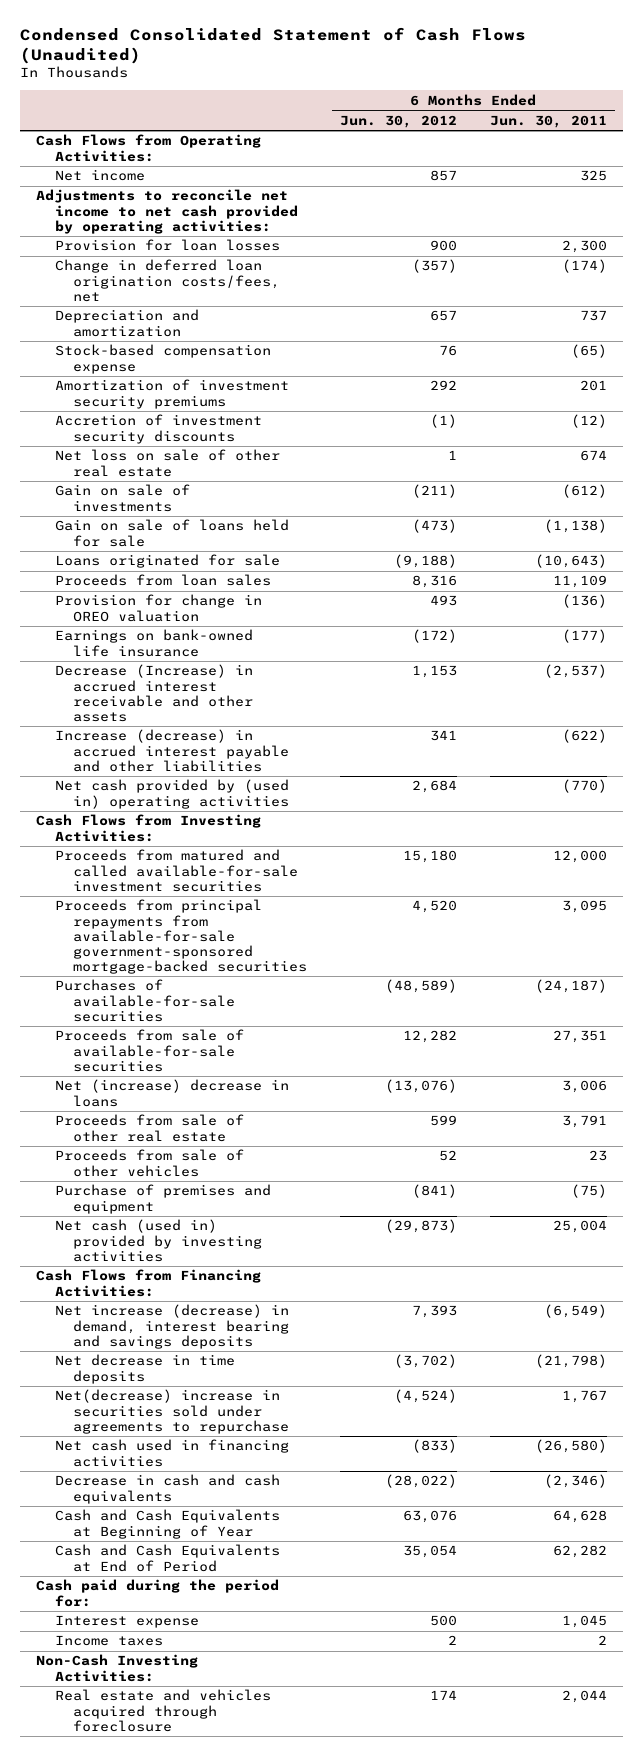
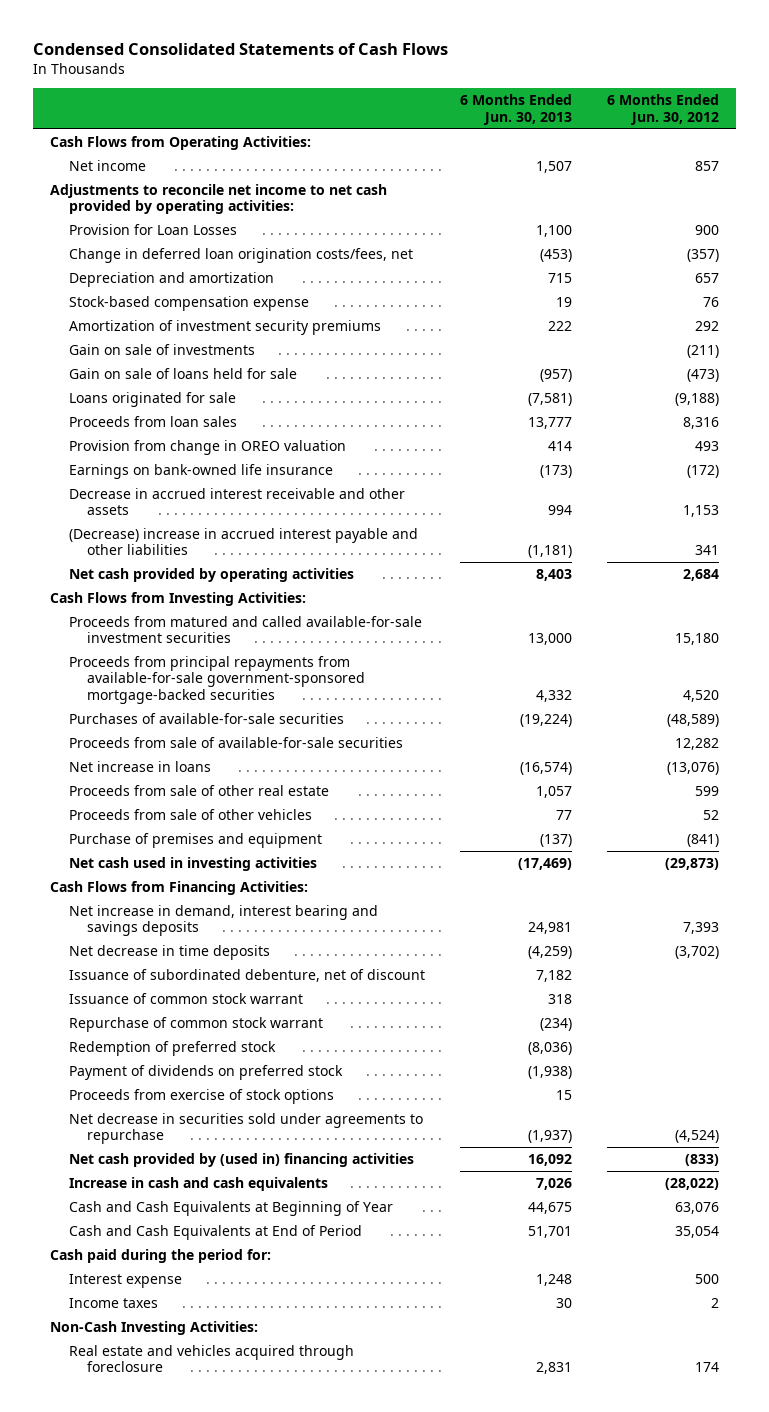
[19,26,526,65] Condensed Consolidated Statement of Cash Flows (Unaudited) -> [32,42,448,55] Condensed Consolidated Statements of Cash Flows
[489,114,607,128] Jun. 30, 2011 -> none
none -> [459,94,572,125] 6 Months Ended Jun. 30, 2013
[54,239,280,252] Provision for loan losses -> [68,224,237,236] Provision for Loan Losses
[54,414,262,444] Accretion of investment security discounts -> none
[54,449,280,477] Net loss on sale of other real estate -> none
[54,594,262,622] Provision for change in OREO valuation -> [68,440,346,456] Provision from change in OREO valuation
[54,664,254,722] Decrease (Increase) in accrued interest receivable and other assets -> [68,488,405,516] Decrease in accrued interest receivable and other assets
[54,729,290,772] Increase (decrease) in accrued interest payable and other liabilities -> [68,528,418,556] (Decrease) increase in accrued interest payable and other liabilities
[54,779,290,809] Net cash provided by (used in) operating activities -> [68,568,354,583] Net cash provided by operating activities
[54,1079,289,1107] Net (increase) decrease in loans -> [68,761,211,773] Net increase in loans
[54,1219,263,1262] Net cash (used in) provided by investing activities -> [68,857,317,872] Net cash used in investing activities
[54,1304,290,1349] Net increase (decrease) in demand, interest bearing and savings deposits -> [68,905,378,937] Net increase in demand, interest bearing and savings deposits
none -> [68,969,425,983] Issuance of subordinated debenture, net of discount
none -> [68,993,303,1005] Issuance of common stock warrant
none -> [68,1017,323,1033] Repurchase of common stock warrant
none -> [68,1041,276,1057] Redemption of preferred stock
none -> [68,1065,343,1081] Payment of dividends on preferred stock
none -> [68,1089,334,1105] Proceeds from exercise of stock options
[54,1389,290,1434] Net(decrease) increase in securities sold under agreements to repurchase -> [68,1113,423,1145] Net decrease in securities sold under agreements to repurchase
[54,1439,289,1467] Net cash used in financing activities -> [68,1153,414,1168] Net cash provided by (used in) financing activities
[54,1474,280,1504] Decrease in cash and cash equivalents -> [68,1177,328,1192] Increase in cash and cash equivalents

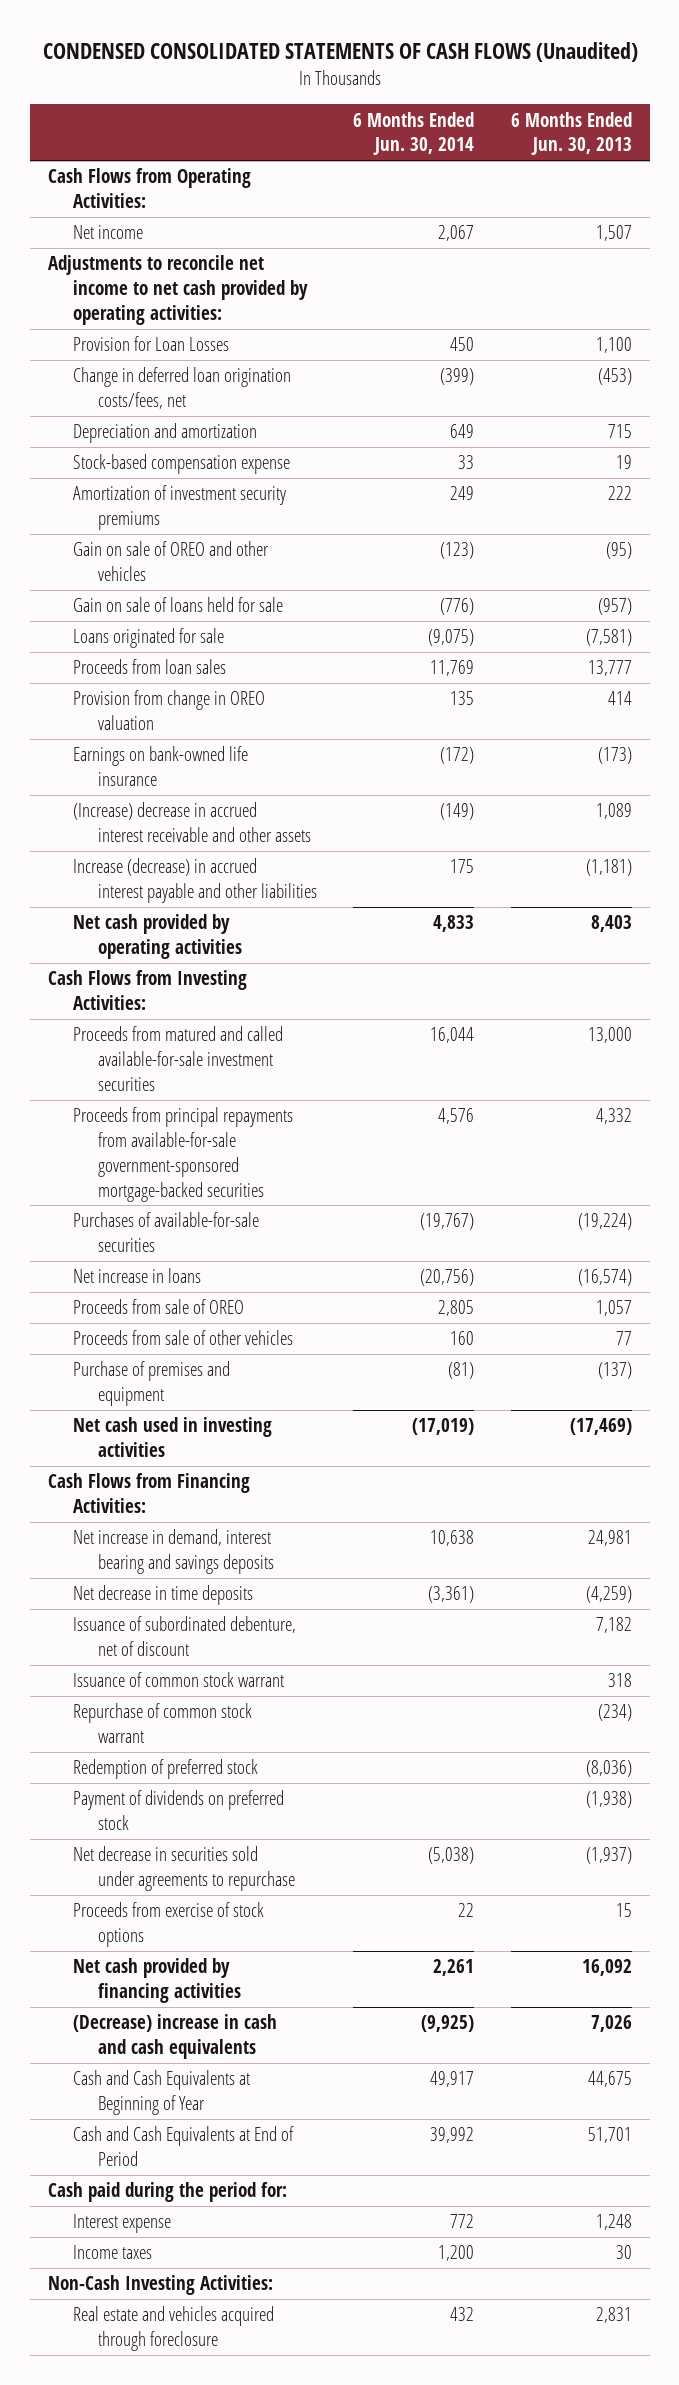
[32,42,448,55] Condensed Consolidated Statements of Cash Flows -> [42,42,638,63] CONDENSED CONSOLIDATED STATEMENTS OF CASH FLOWS (Unaudited)
[606,94,719,125] 6 Months Ended Jun. 30, 2012 -> none
none -> [353,111,475,156] 6 Months Ended Jun. 30, 2014
[68,344,255,356] Gain on sale of investments -> none
none -> [72,541,269,582] Gain on sale of OREO and other vehicles
[68,488,405,516] Decrease in accrued interest receivable and other assets -> [72,802,311,843] (Increase) decrease in accrued interest receivable and other assets
[547,505,572,516] 994 -> [595,803,632,820] 1,089
[68,528,418,556] (Decrease) increase in accrued interest payable and other liabilities -> [72,858,317,904] Increase (decrease) in accrued interest payable and other liabilities
[68,737,403,749] Proceeds from sale of available-for-sale securities -> none
[68,785,329,797] Proceeds from sale of other real estate -> [72,1299,244,1315] Proceeds from sale of OREO
[68,1089,334,1105] Proceeds from exercise of stock options -> [72,1902,264,1948] Proceeds from exercise of stock options
[68,1153,414,1168] Net cash provided by (used in) financing activities -> [72,1958,241,2004] Net cash provided by financing activities
[68,1177,328,1192] Increase in cash and cash equivalents -> [72,2014,277,2060] (Decrease) increase in cash and cash equivalents

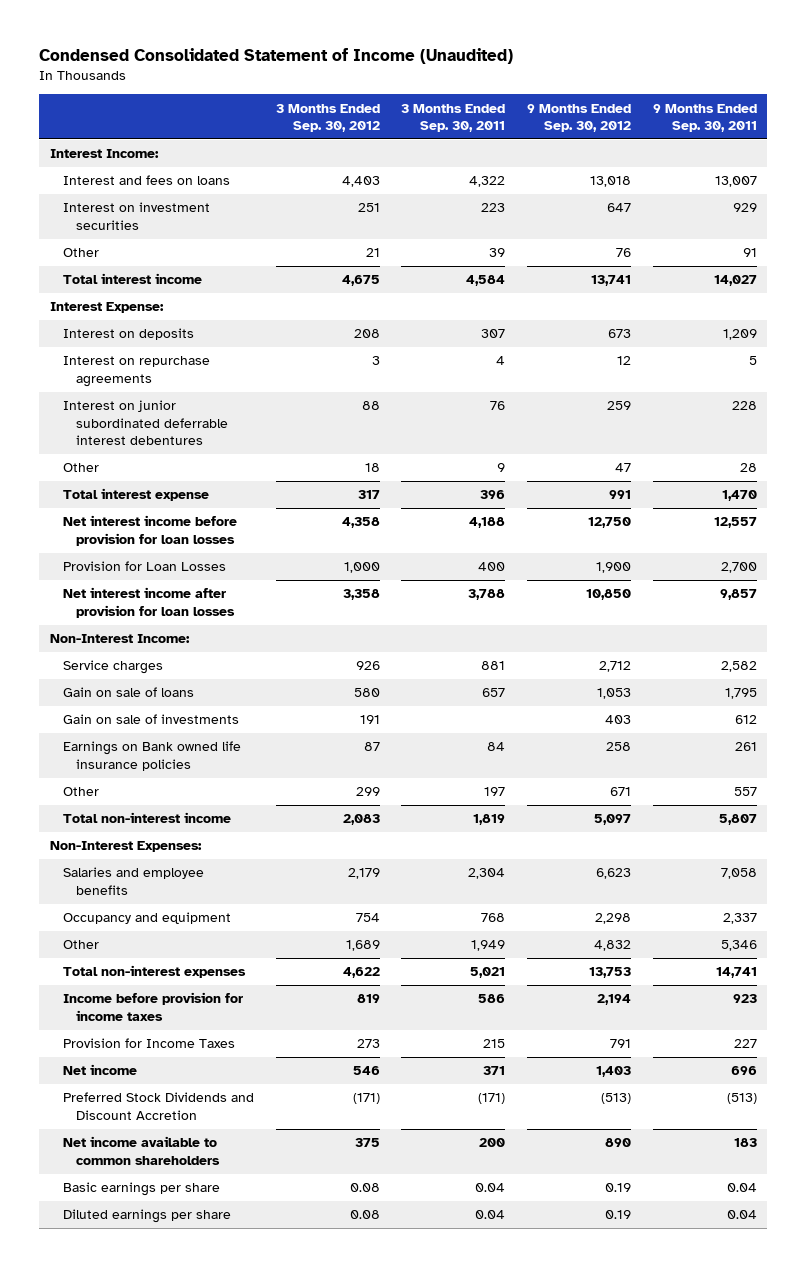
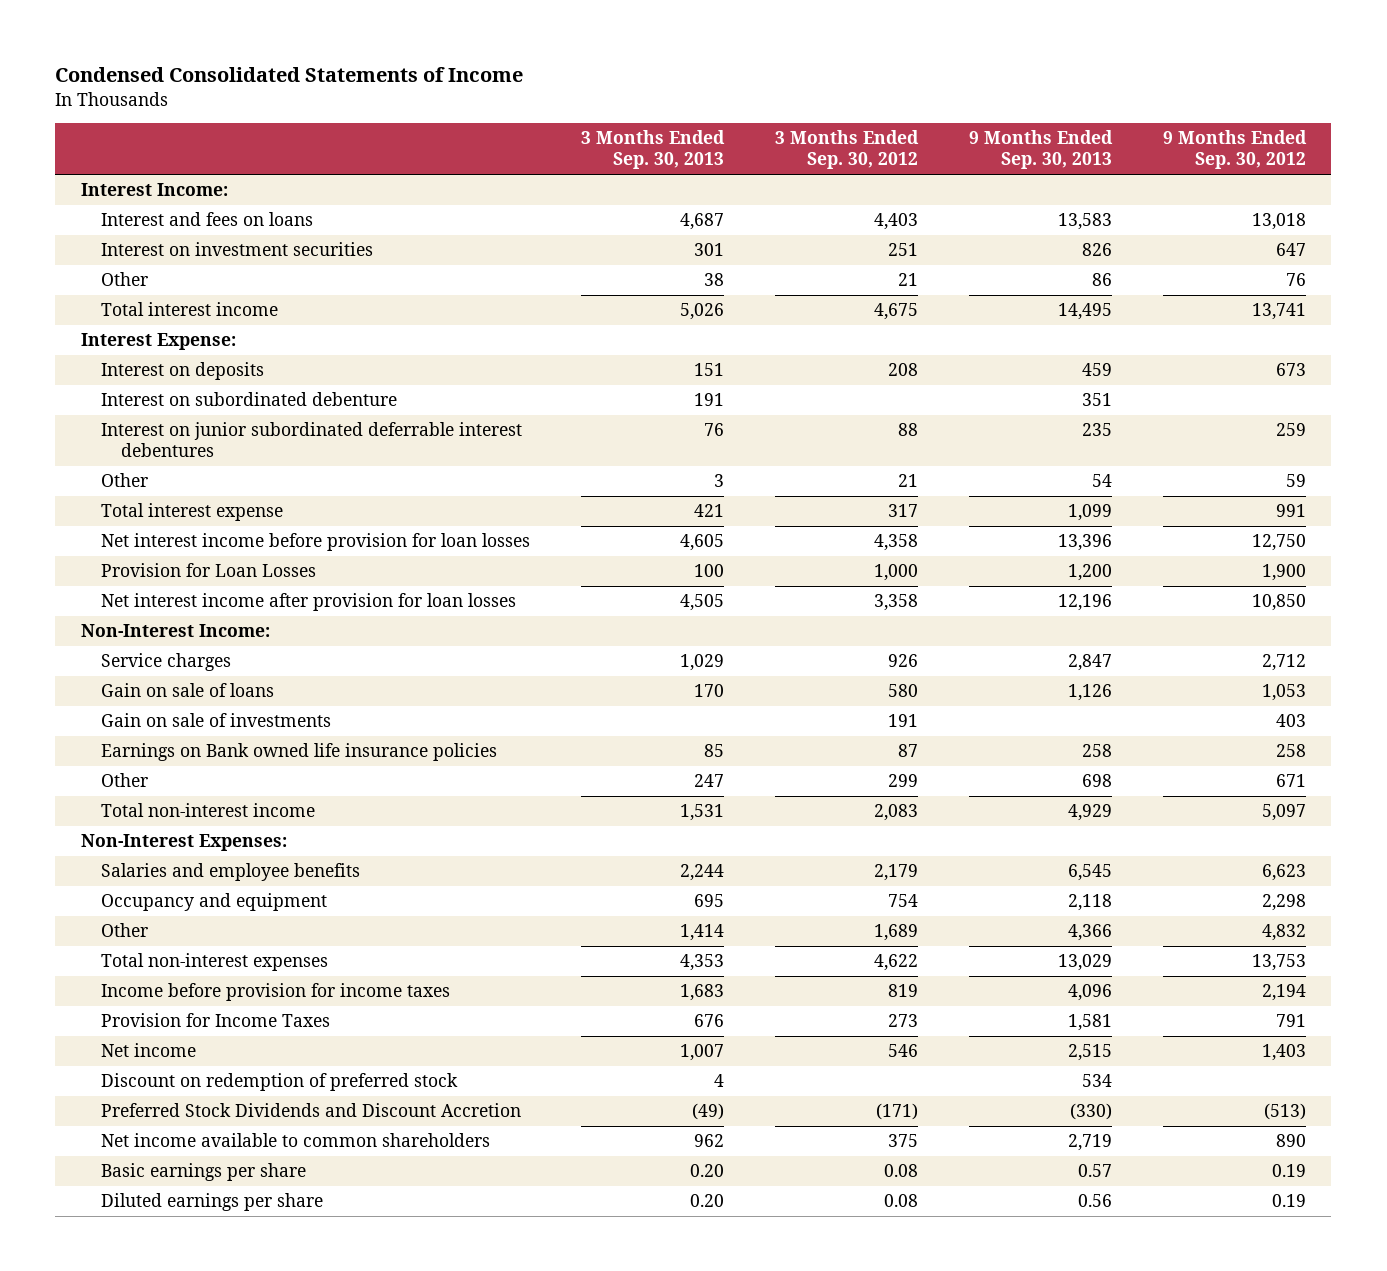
[38,48,513,65] Condensed Consolidated Statement of Income (Unaudited) -> [55,67,524,83] Condensed Consolidated Statements of Income
[401,103,506,133] 3 Months Ended Sep. 30, 2011 -> none
[652,103,757,133] 9 Months Ended Sep. 30, 2011 -> none
none -> [581,130,726,170] 3 Months Ended Sep. 30, 2013
none -> [968,130,1113,170] 9 Months Ended Sep. 30, 2013
[63,356,211,387] Interest on repurchase agreements -> none
none -> [101,392,398,407] Interest on subordinated debenture
[364,463,380,473] 18 -> [897,474,918,488] 21
[614,463,631,473] 47 -> [1285,474,1306,488] 59
none -> [101,1073,459,1092] Discount on redemption of preferred stock

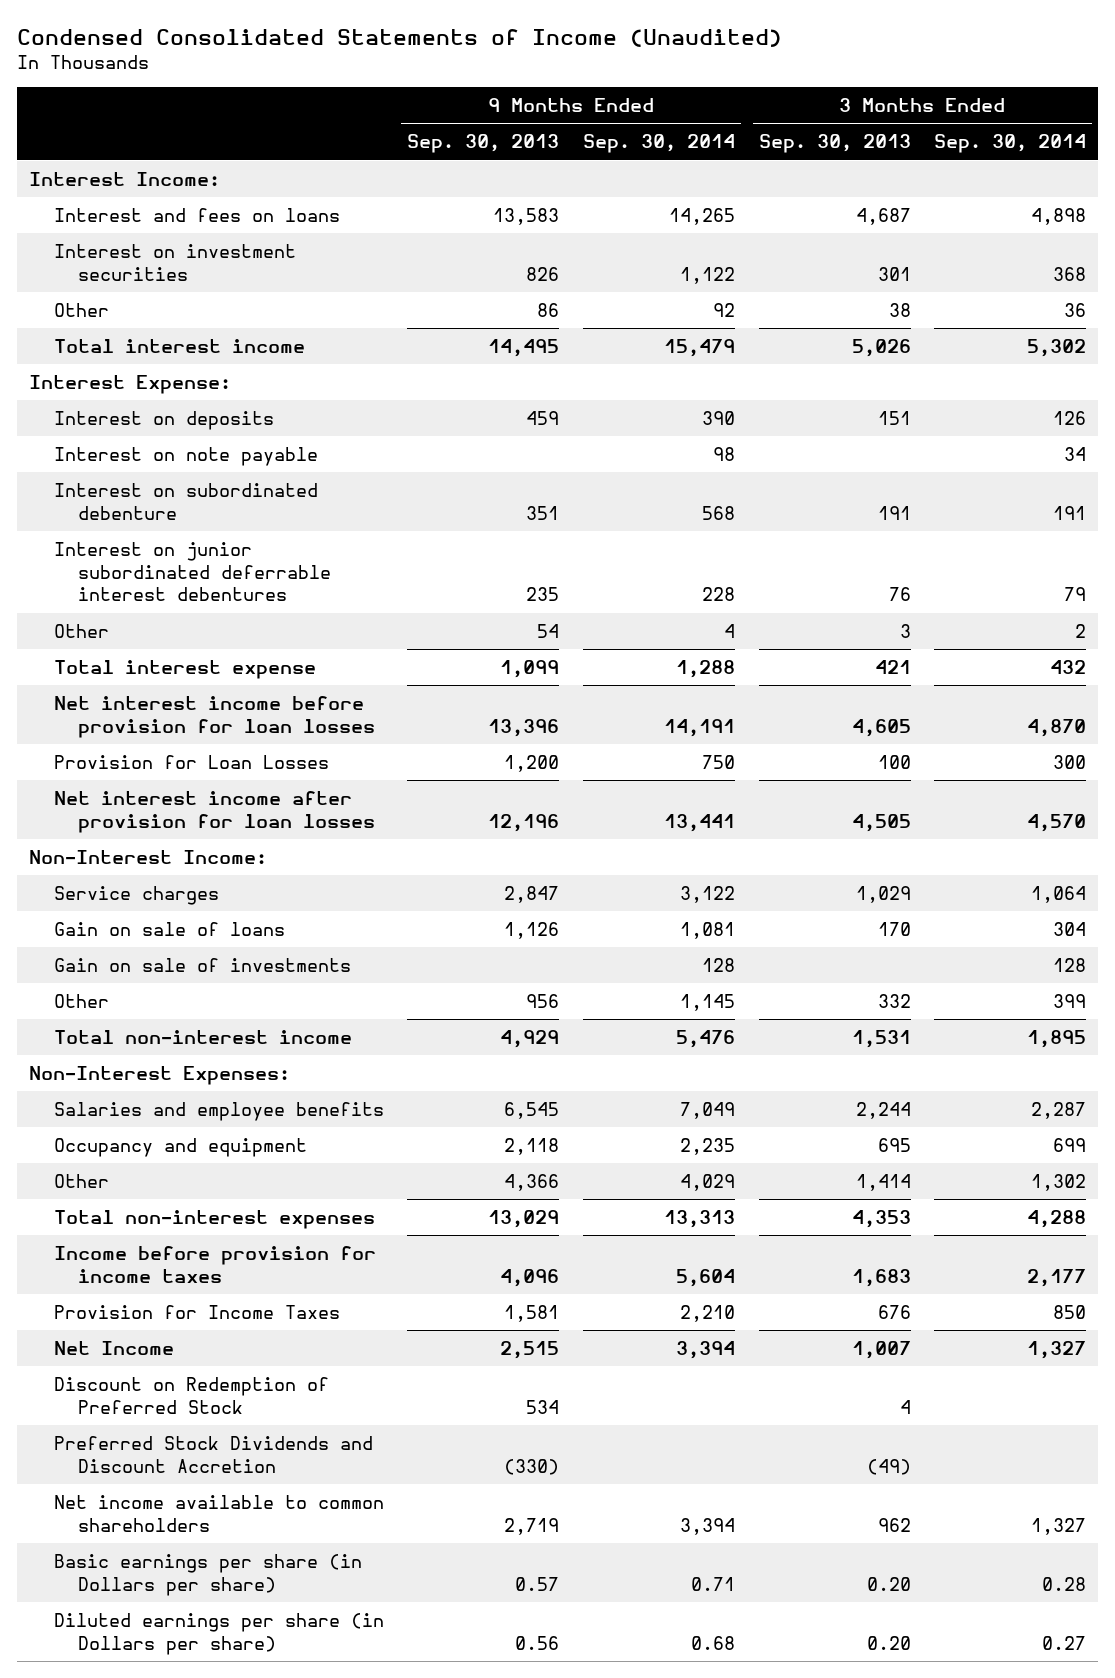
[55,67,524,83] Condensed Consolidated Statements of Income -> [17,28,783,47] Condensed Consolidated Statements of Income (Unaudited)
[774,130,919,170] 3 Months Ended Sep. 30, 2012 -> none
[1162,130,1307,170] 9 Months Ended Sep. 30, 2012 -> none
none -> [582,134,735,154] Sep. 30, 2014
none -> [934,134,1087,154] Sep. 30, 2014
none -> [53,447,318,467] Interest on note payable
[101,743,498,762] Earnings on Bank owned life insurance policies -> none
[694,774,725,788] 247 -> [877,994,911,1009] 332
[1081,774,1112,788] 698 -> [526,994,560,1009] 956
[101,1043,197,1058] Net income -> [53,1341,174,1356] Net Income
[101,1073,459,1092] Discount on redemption of preferred stock -> [53,1377,329,1414] Discount on Redemption of Preferred Stock
[101,1163,307,1182] Basic earnings per share -> [53,1554,362,1596] Basic earnings per share (in Dollars per share)
[101,1193,324,1212] Diluted earnings per share -> [53,1613,384,1655] Diluted earnings per share (in Dollars per share)

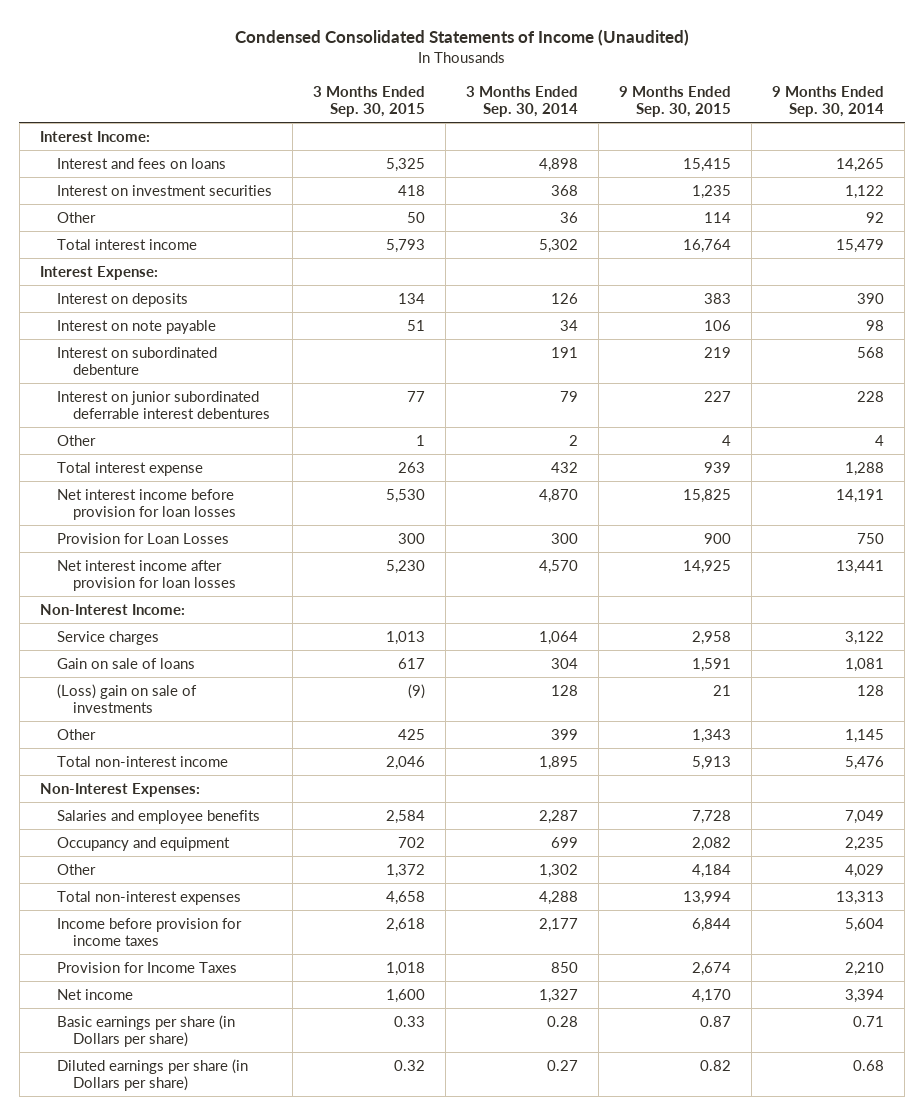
[407,134,560,154] Sep. 30, 2013 -> none
[758,134,911,154] Sep. 30, 2013 -> none
none -> [312,85,425,118] 3 Months Ended Sep. 30, 2015
none -> [619,85,732,118] 9 Months Ended Sep. 30, 2015
[53,958,351,973] Gain on sale of investments -> [56,683,197,714] (Loss) gain on sale of investments
[53,1377,329,1414] Discount on Redemption of Preferred Stock -> none
[53,1436,373,1473] Preferred Stock Dividends and Discount Accretion -> none
[53,1495,384,1532] Net income available to common shareholders -> none
[53,1341,174,1356] Net Income -> [56,988,133,1000] Net income

